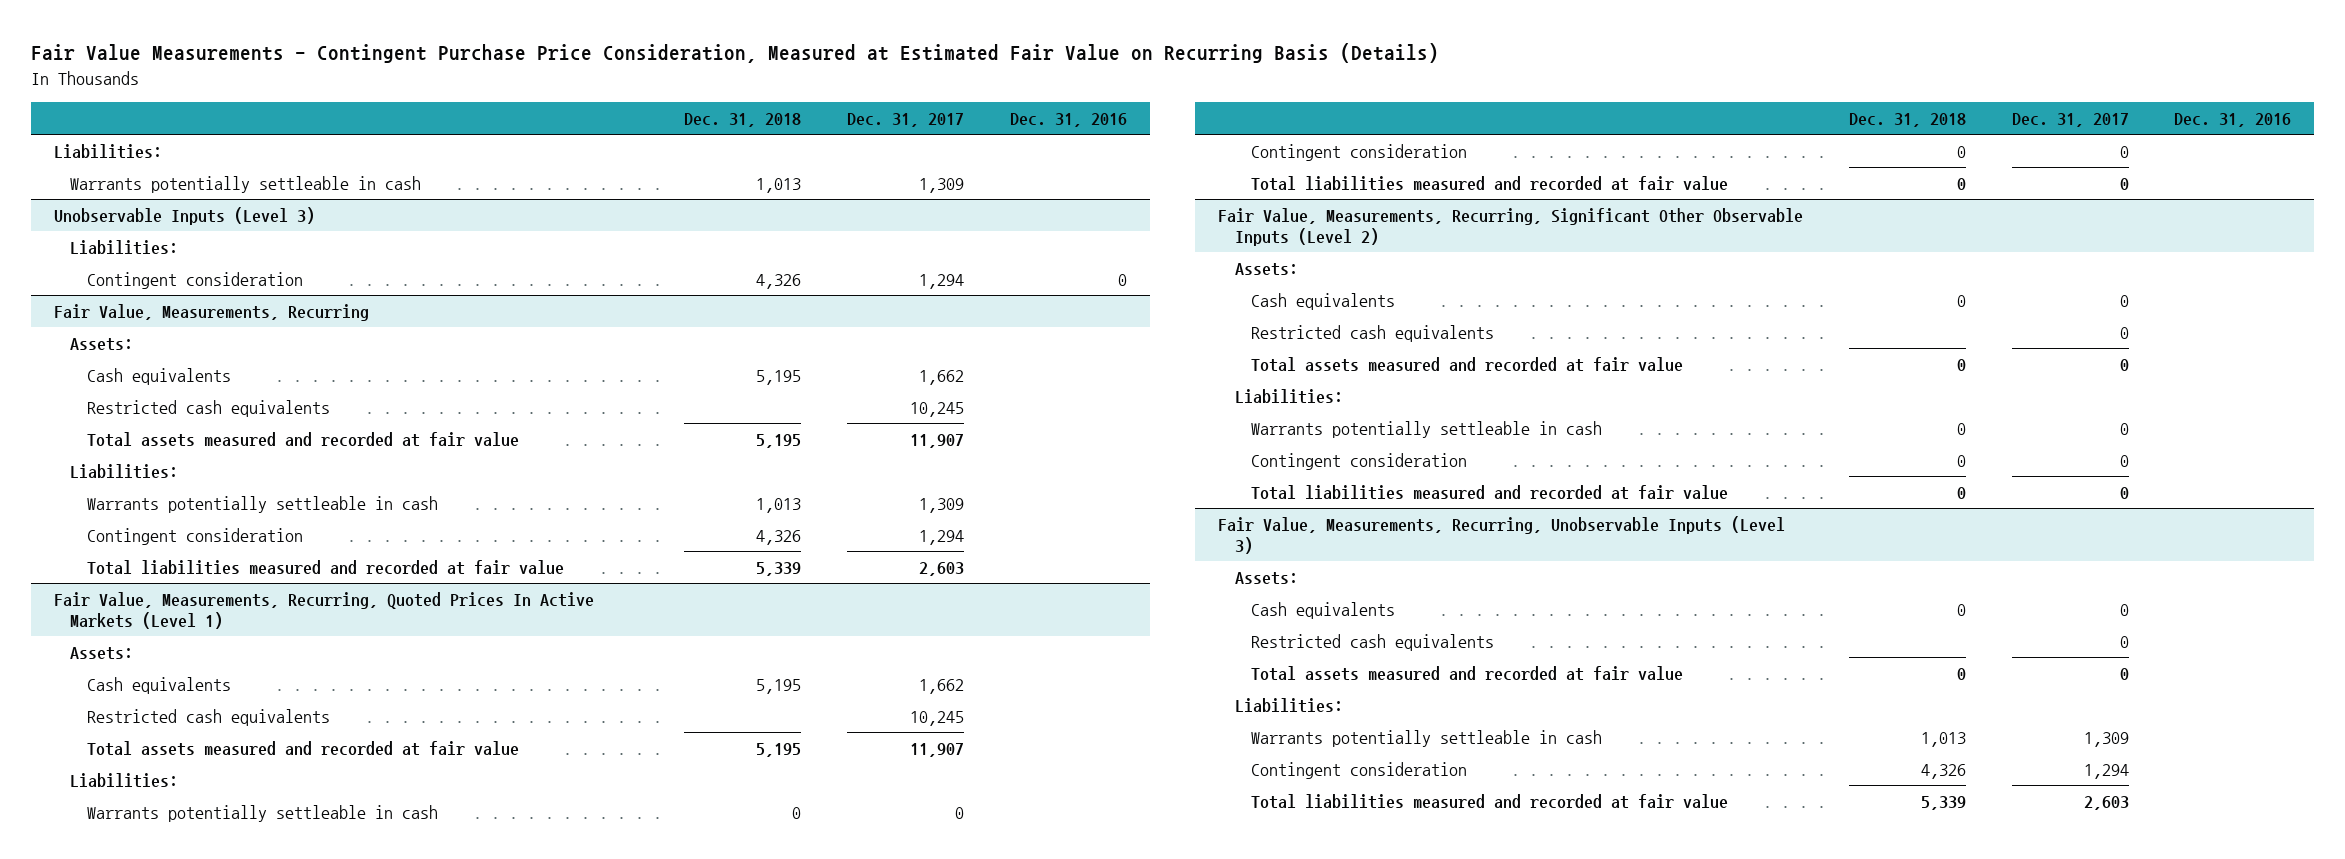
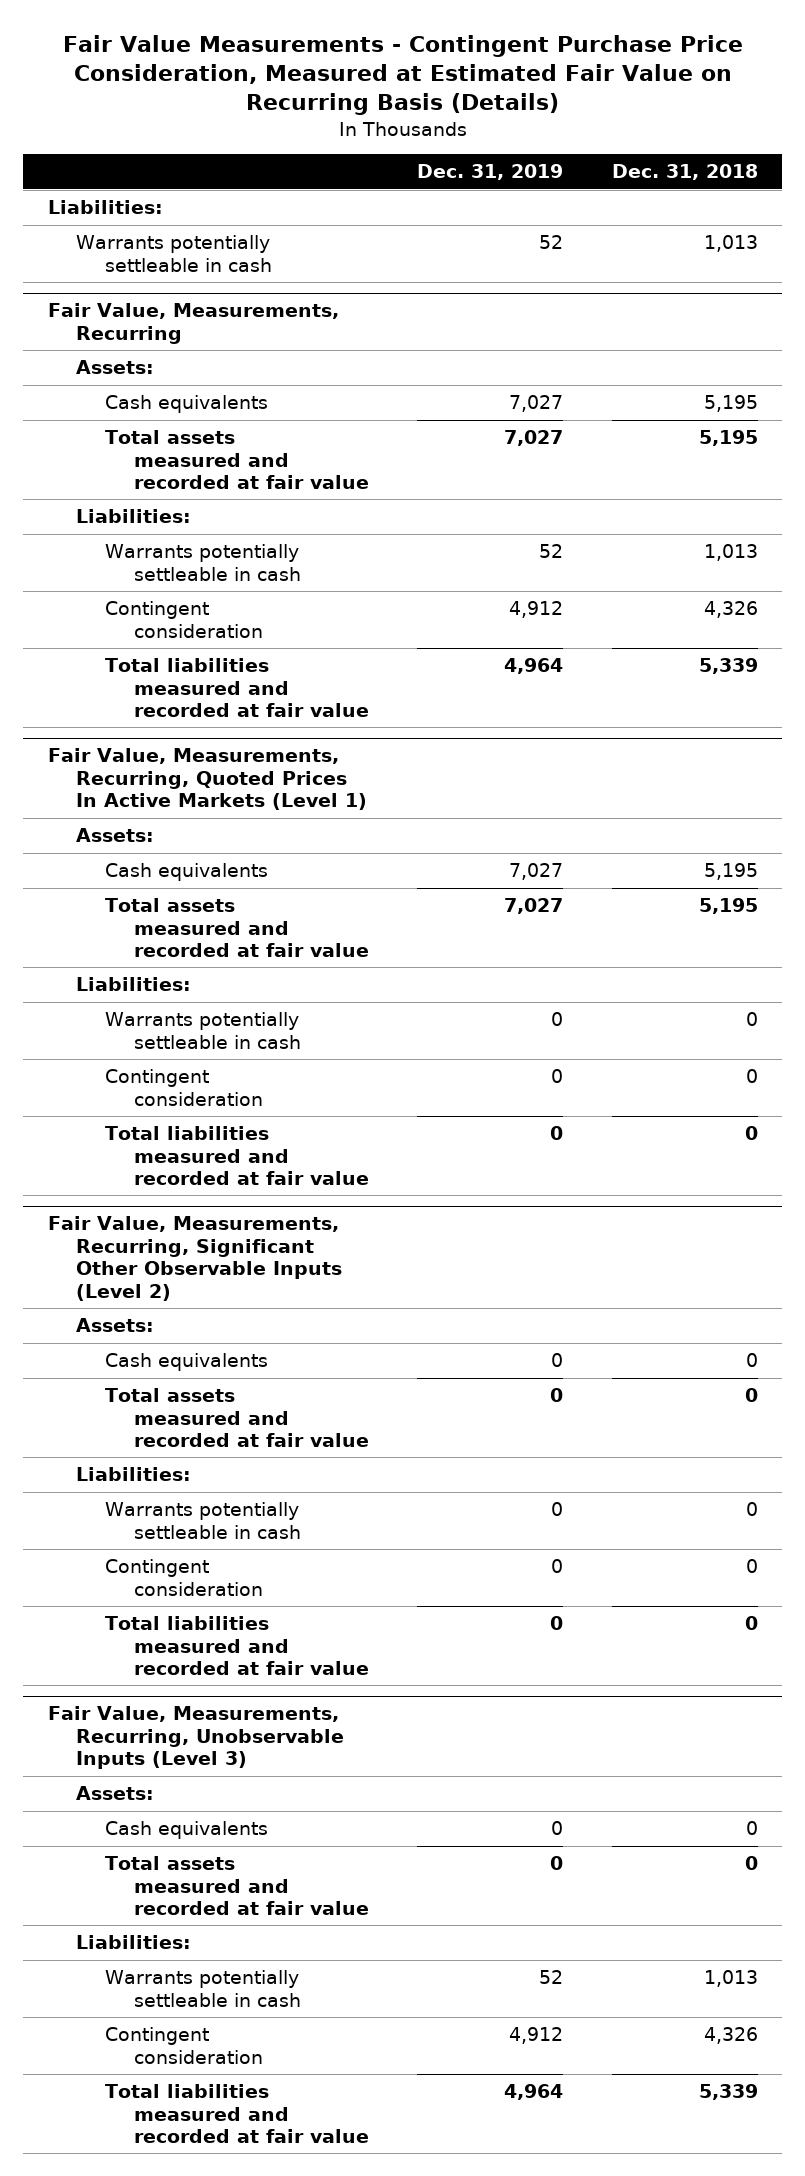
[847,112,965,127] Dec. 31, 2017 -> none
[1009,112,1127,127] Dec. 31, 2016 -> none
none -> [417,164,564,181] Dec. 31, 2019
[53,206,315,225] Unobservable Inputs (Level 3) -> none
[70,239,179,255] Liabilities: -> none
[86,271,303,289] Contingent consideration -> none
[86,399,330,417] Restricted cash equivalents -> none
[86,708,330,726] Restricted cash equivalents -> none
[1251,324,1495,342] Restricted cash equivalents -> none
[1251,633,1495,651] Restricted cash equivalents -> none

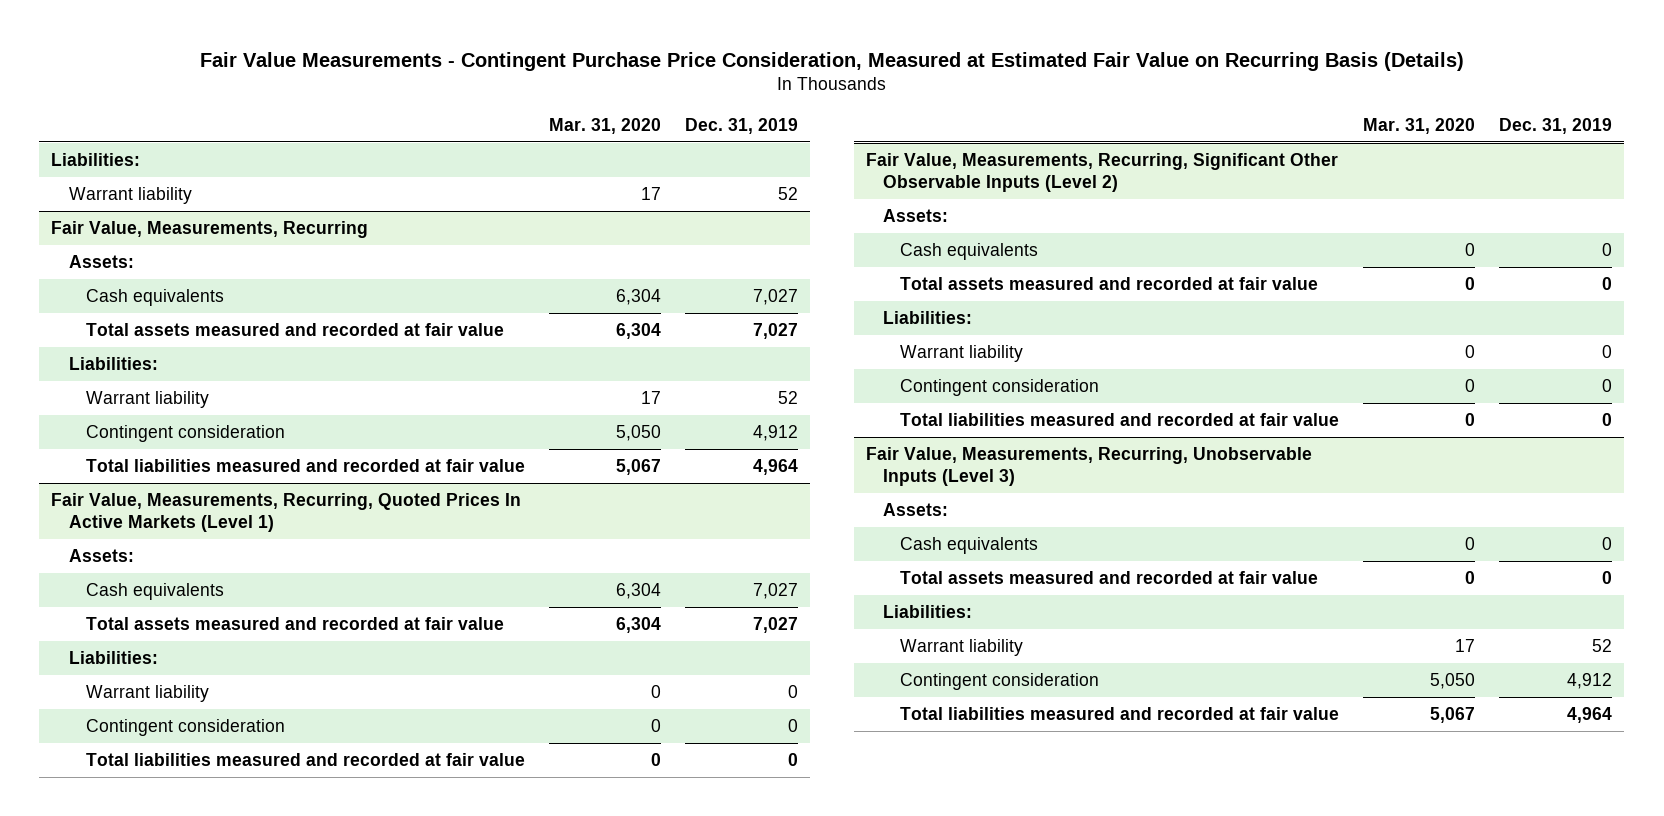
[611,164,758,181] Dec. 31, 2018 -> none
none -> [548,117,661,134] Mar. 31, 2020
[76,235,272,272] Warrants potentially settleable in cash -> [68,187,192,205] Warrant liability
[104,544,301,581] Warrants potentially settleable in cash -> [85,391,209,409] Warrant liability
[104,1012,301,1049] Warrants potentially settleable in cash -> [85,685,209,703] Warrant liability
[104,1502,301,1539] Warrants potentially settleable in cash -> [900,345,1024,363] Warrant liability
[104,1970,301,2007] Warrants potentially settleable in cash -> [900,639,1024,657] Warrant liability

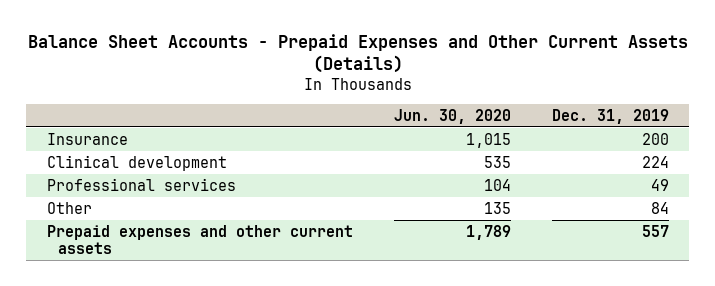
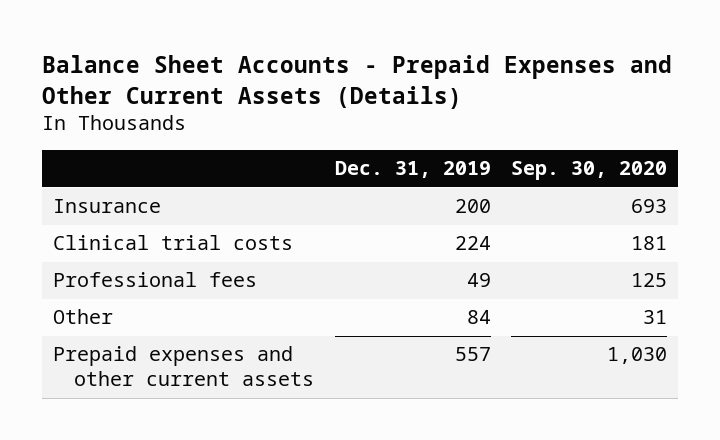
[393,108,511,124] Jun. 30, 2020 -> none
none -> [511,161,668,181] Sep. 30, 2020
[46,154,227,171] Clinical development -> [52,235,293,251] Clinical trial costs
[46,177,236,191] Professional services -> [52,272,257,288] Professional fees

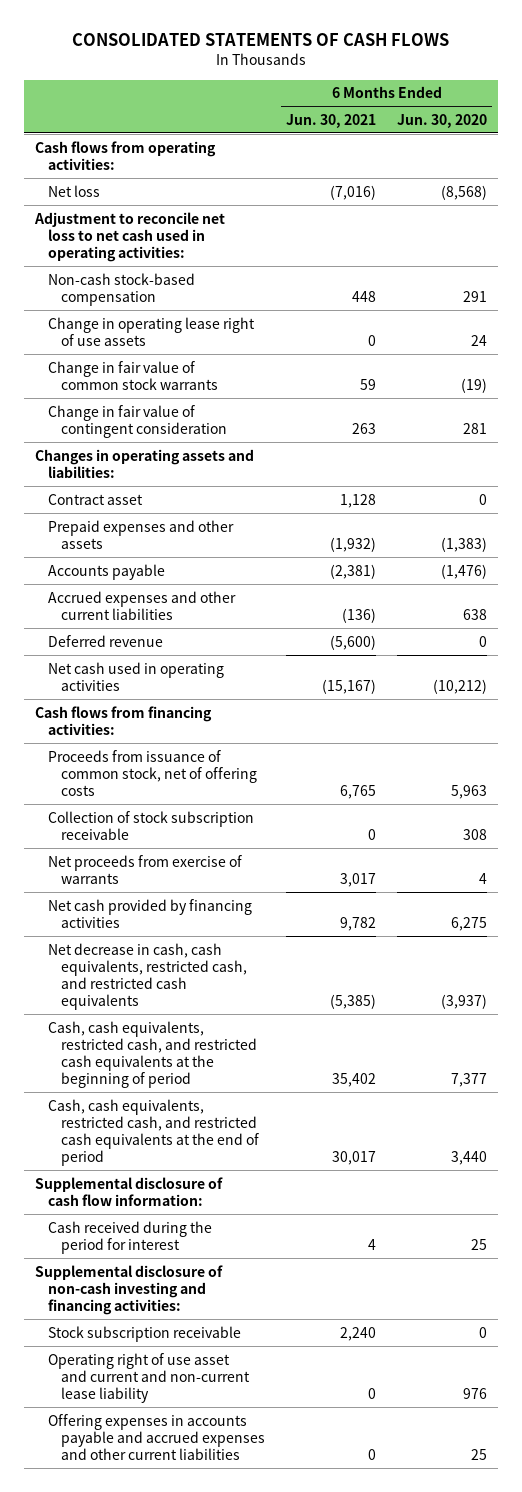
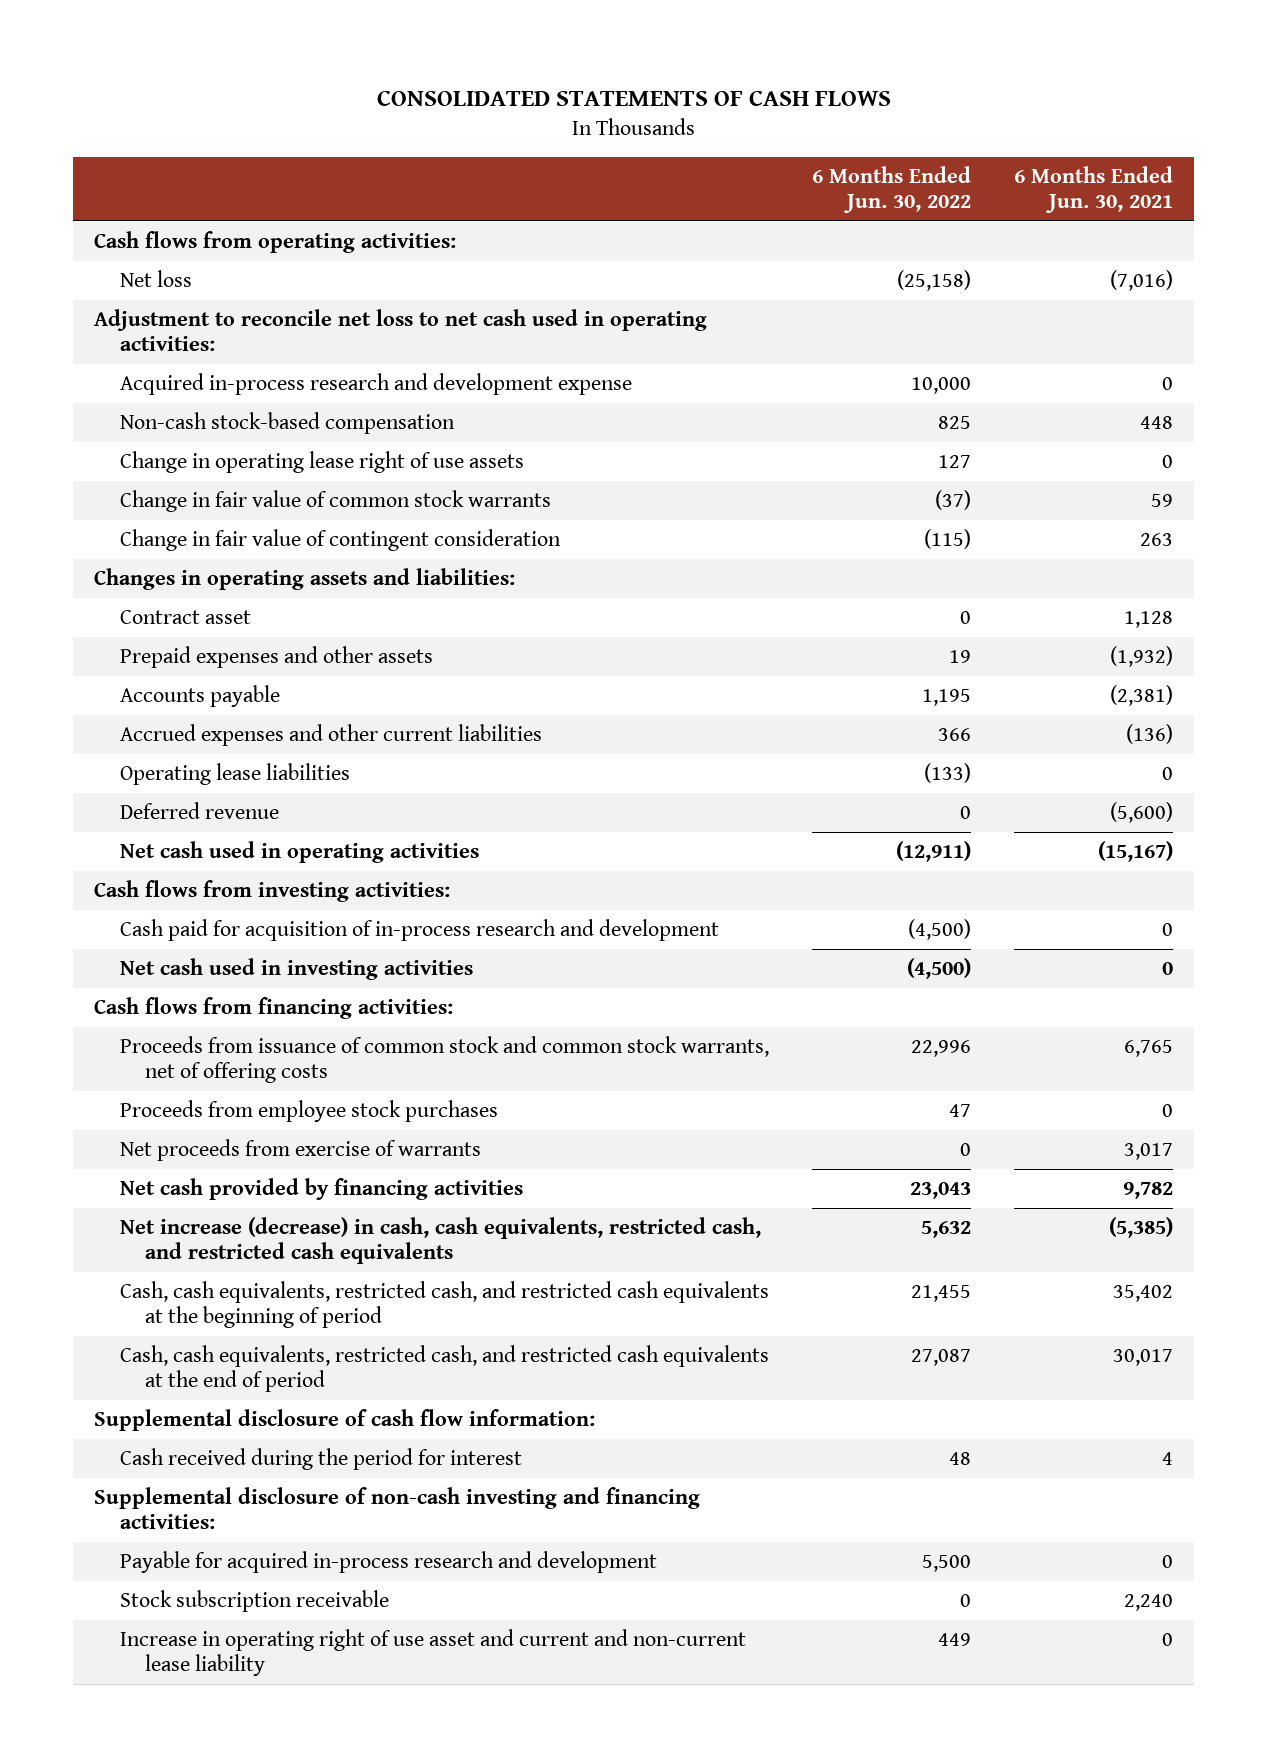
[397,113,488,128] Jun. 30, 2020 -> none
none -> [811,165,971,214] 6 Months Ended Jun. 30, 2022
none -> [119,373,632,396] Acquired in-process research and development expense
none -> [119,763,350,786] Operating lease liabilities
none -> [94,880,451,903] Cash flows from investing activities:
none -> [119,919,719,942] Cash paid for acquisition of in-process research and development
none -> [119,958,473,981] Net cash used in investing activities
[47,810,254,840] Collection of stock subscription receivable -> none
[47,749,257,796] Proceeds from issuance of common stock, net of offering costs -> [119,1036,769,1084] Proceeds from issuance of common stock and common stock warrants, net of offering costs
none -> [119,1100,498,1123] Proceeds from employee stock purchases
[47,942,247,1011] Net decrease in cash, cash equivalents, restricted cash, and restricted cash equivalents -> [119,1217,761,1265] Net increase (decrease) in cash, cash equivalents, restricted cash, and restricted cash equivalents
none -> [119,1551,657,1574] Payable for acquired in-process research and development
[47,1413,265,1460] Offering expenses in accounts payable and accrued expenses and other current liabilities -> none
[47,1352,250,1403] Operating right of use asset and current and non-current lease liability -> [119,1629,746,1677] Increase in operating right of use asset and current and non-current lease liability

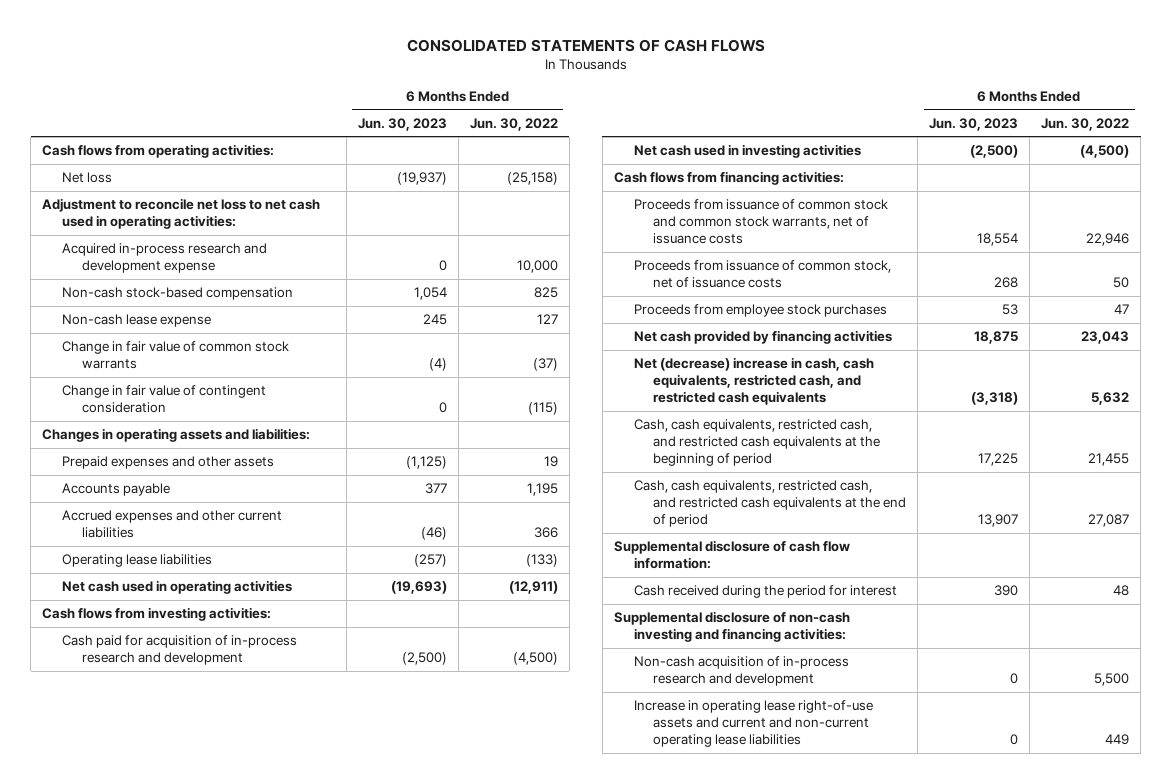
[1013,165,1173,214] 6 Months Ended Jun. 30, 2021 -> none
none -> [357,117,447,131] Jun. 30, 2023
[119,451,524,474] Change in operating lease right of use assets -> [61,314,211,328] Non-cash lease expense
[119,610,251,625] Contract asset -> none
[119,802,279,820] Deferred revenue -> none
[119,1036,769,1084] Proceeds from issuance of common stock and common stock warrants, net of offering costs -> [633,199,888,245] Proceeds from issuance of common stock and common stock warrants, net of issuance costs
[910,1040,971,1058] 22,996 -> [1086,233,1130,247] 22,946
none -> [633,260,891,289] Proceeds from issuance of common stock, net of issuance costs
[119,1139,481,1162] Net proceeds from exercise of warrants -> none
[119,1217,761,1265] Net increase (decrease) in cash, cash equivalents, restricted cash, and restricted cash equivalents -> [633,357,874,406] Net (decrease) increase in cash, cash equivalents, restricted cash, and restricted cash equivalents
[119,1551,657,1574] Payable for acquired in-process research and development -> none
[119,1590,389,1613] Stock subscription receivable -> none
none -> [633,656,849,687] Non-cash acquisition of in-process research and development
[119,1629,746,1677] Increase in operating right of use asset and current and non-current lease liability -> [633,700,873,748] Increase in operating lease right-of-use assets and current and non-current operating lease liabilities

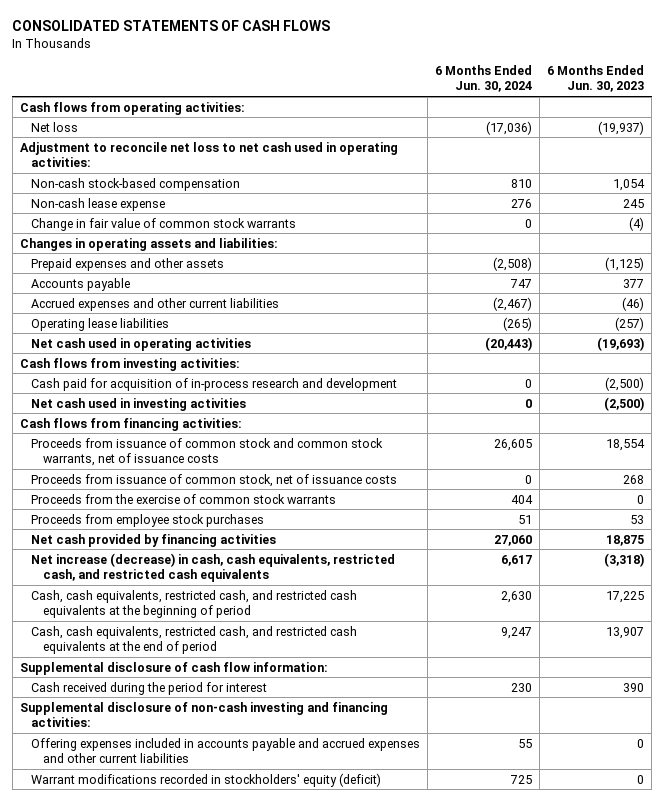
[469,117,558,131] Jun. 30, 2022 -> none
none -> [435,64,533,93] 6 Months Ended Jun. 30, 2024
[61,243,267,274] Acquired in-process research and development expense -> none
[61,385,266,414] Change in fair value of contingent consideration -> none
none -> [31,493,337,504] Proceeds from the exercise of common stock warrants
[633,357,874,406] Net (decrease) increase in cash, cash equivalents, restricted cash, and restricted cash equivalents -> [31,552,396,583] Net increase (decrease) in cash, cash equivalents, restricted cash, and restricted cash equivalents
[633,656,849,687] Non-cash acquisition of in-process research and development -> none
[633,700,873,748] Increase in operating lease right-of-use assets and current and non-current operating lease liabilities -> none
none -> [31,737,421,764] Offering expenses included in accounts payable and accrued expenses and other current liabilities
none -> [31,772,382,787] Warrant modifications recorded in stockholders' equity (deficit)

